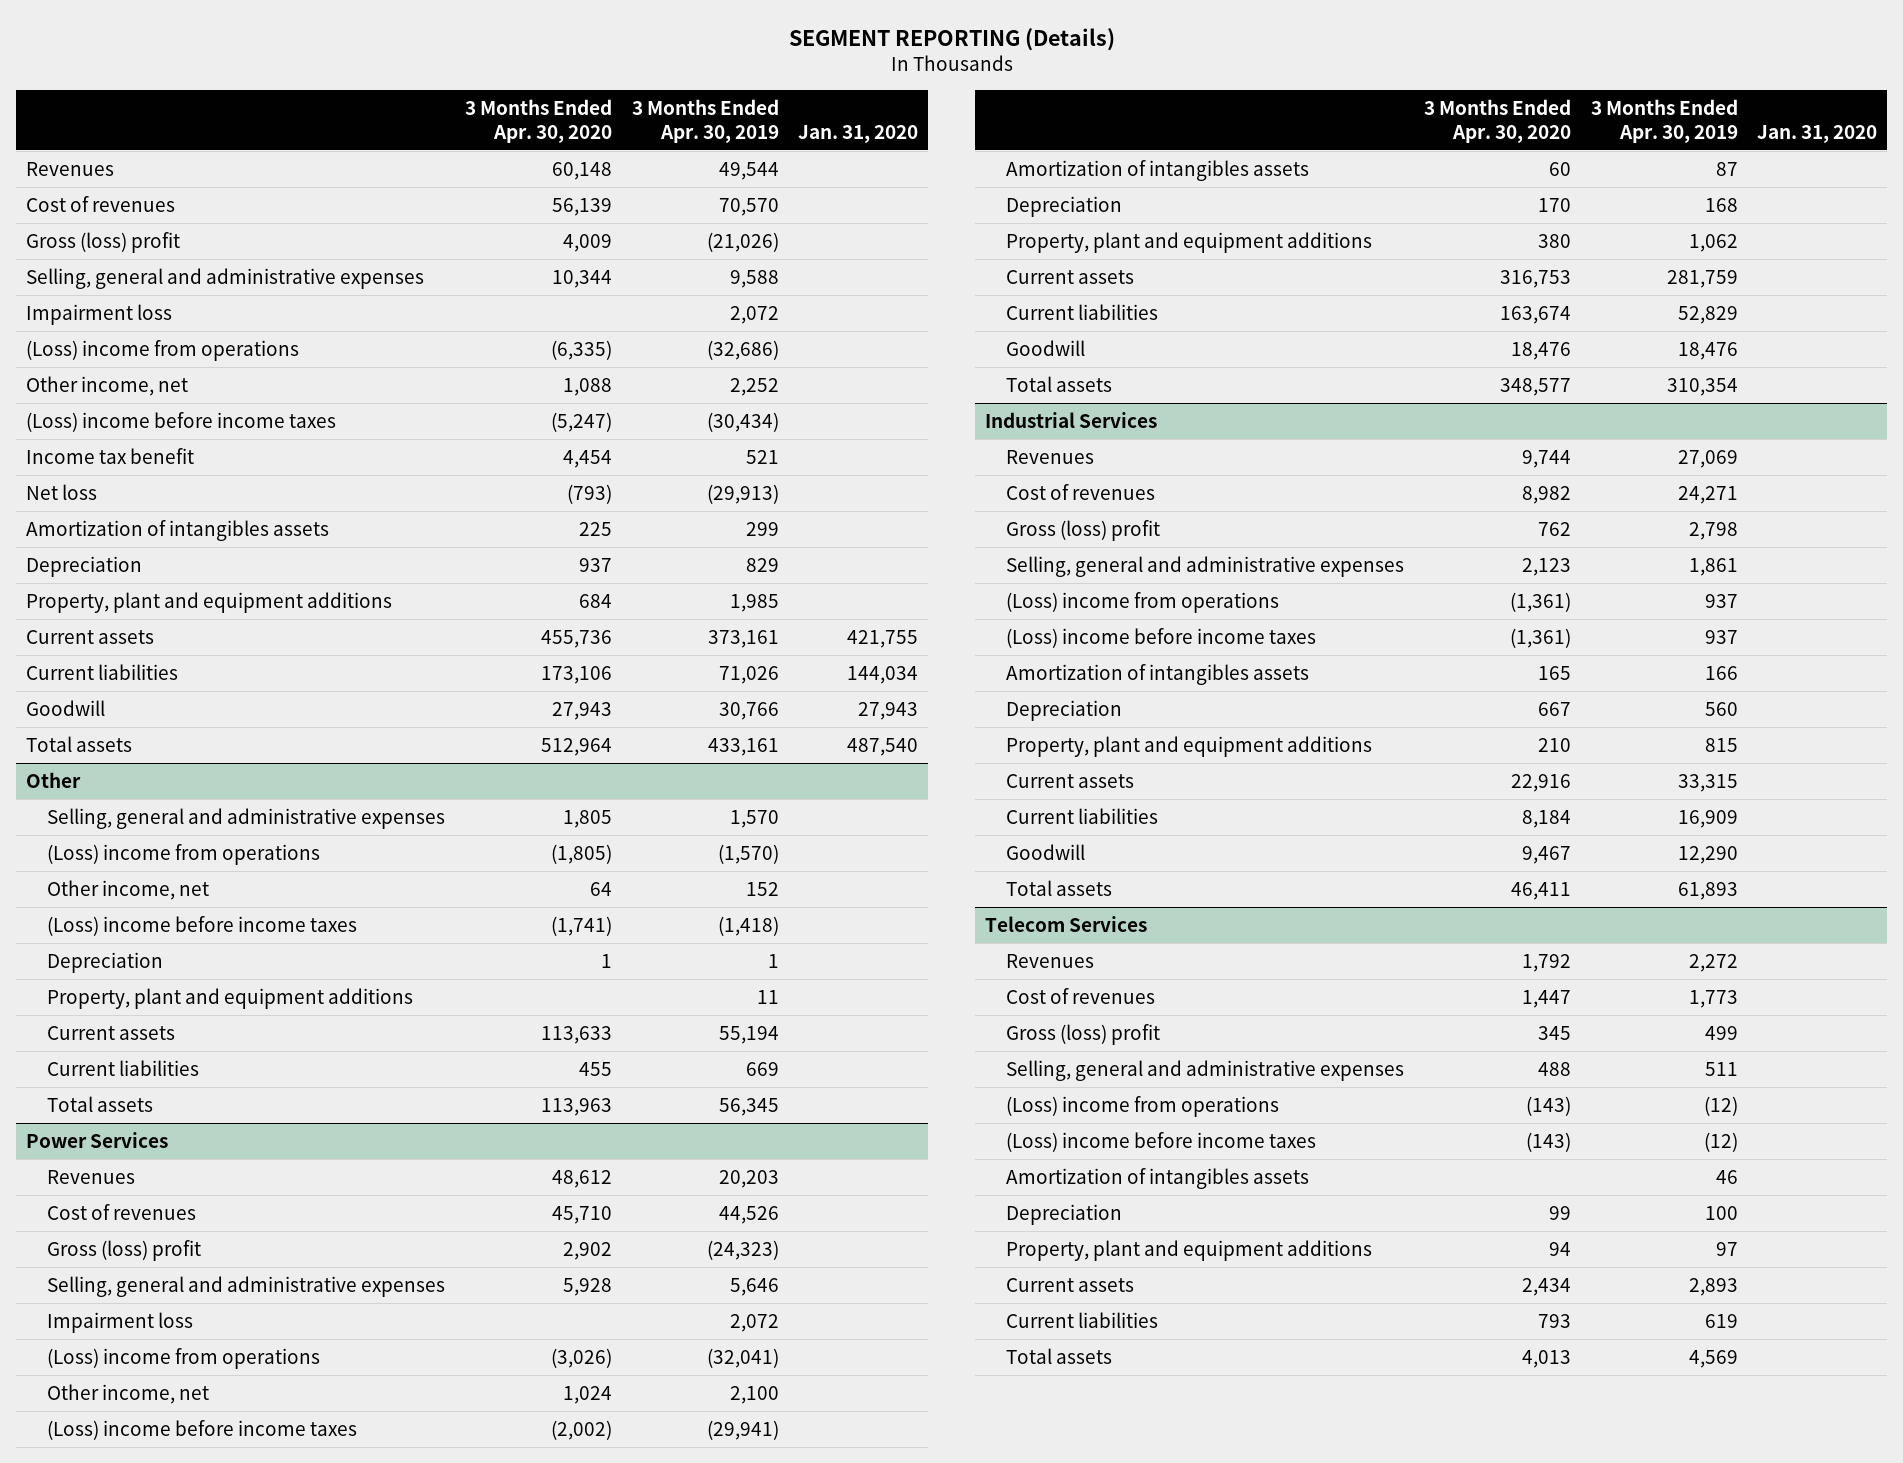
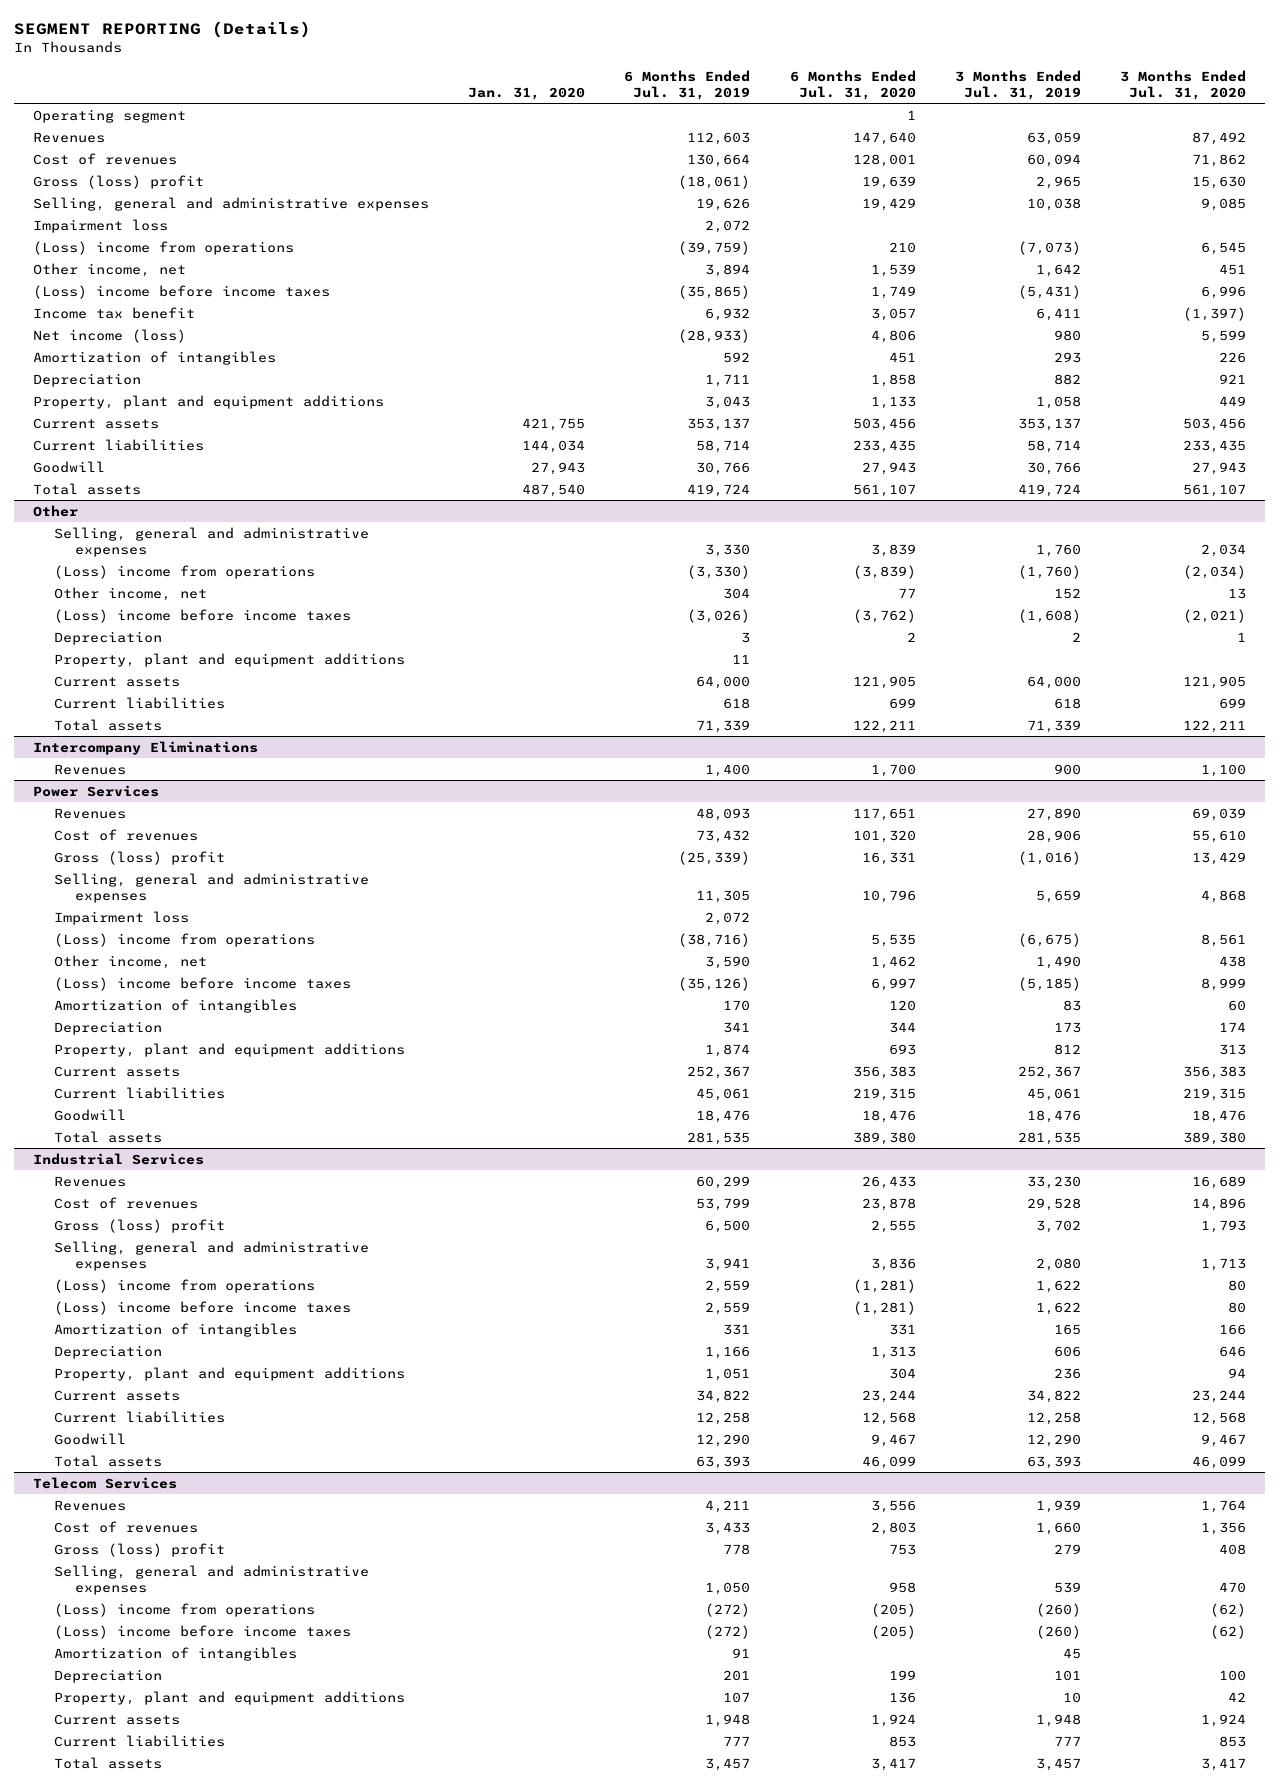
[464,98,612,143] 3 Months Ended Apr. 30, 2020 -> none
[631,98,779,143] 3 Months Ended Apr. 30, 2019 -> none
none -> [624,69,751,100] 6 Months Ended Jul. 31, 2019
none -> [789,69,916,100] 6 Months Ended Jul. 31, 2020
none -> [954,69,1081,100] 3 Months Ended Jul. 31, 2019
none -> [1119,69,1246,100] 3 Months Ended Jul. 31, 2020
none -> [33,108,187,123] Operating segment
[26,483,98,500] Net loss -> [33,328,187,343] Net income (loss)
[26,519,330,541] Amortization of intangibles assets -> [33,350,277,365] Amortization of intangibles
none -> [33,740,259,755] Intercompany Eliminations
none -> [53,763,126,775] Revenues
[1006,159,1310,181] Amortization of intangibles assets -> [53,998,297,1013] Amortization of intangibles
[1006,663,1310,685] Amortization of intangibles assets -> [53,1322,297,1337] Amortization of intangibles
[1006,1167,1310,1189] Amortization of intangibles assets -> [53,1646,297,1661] Amortization of intangibles

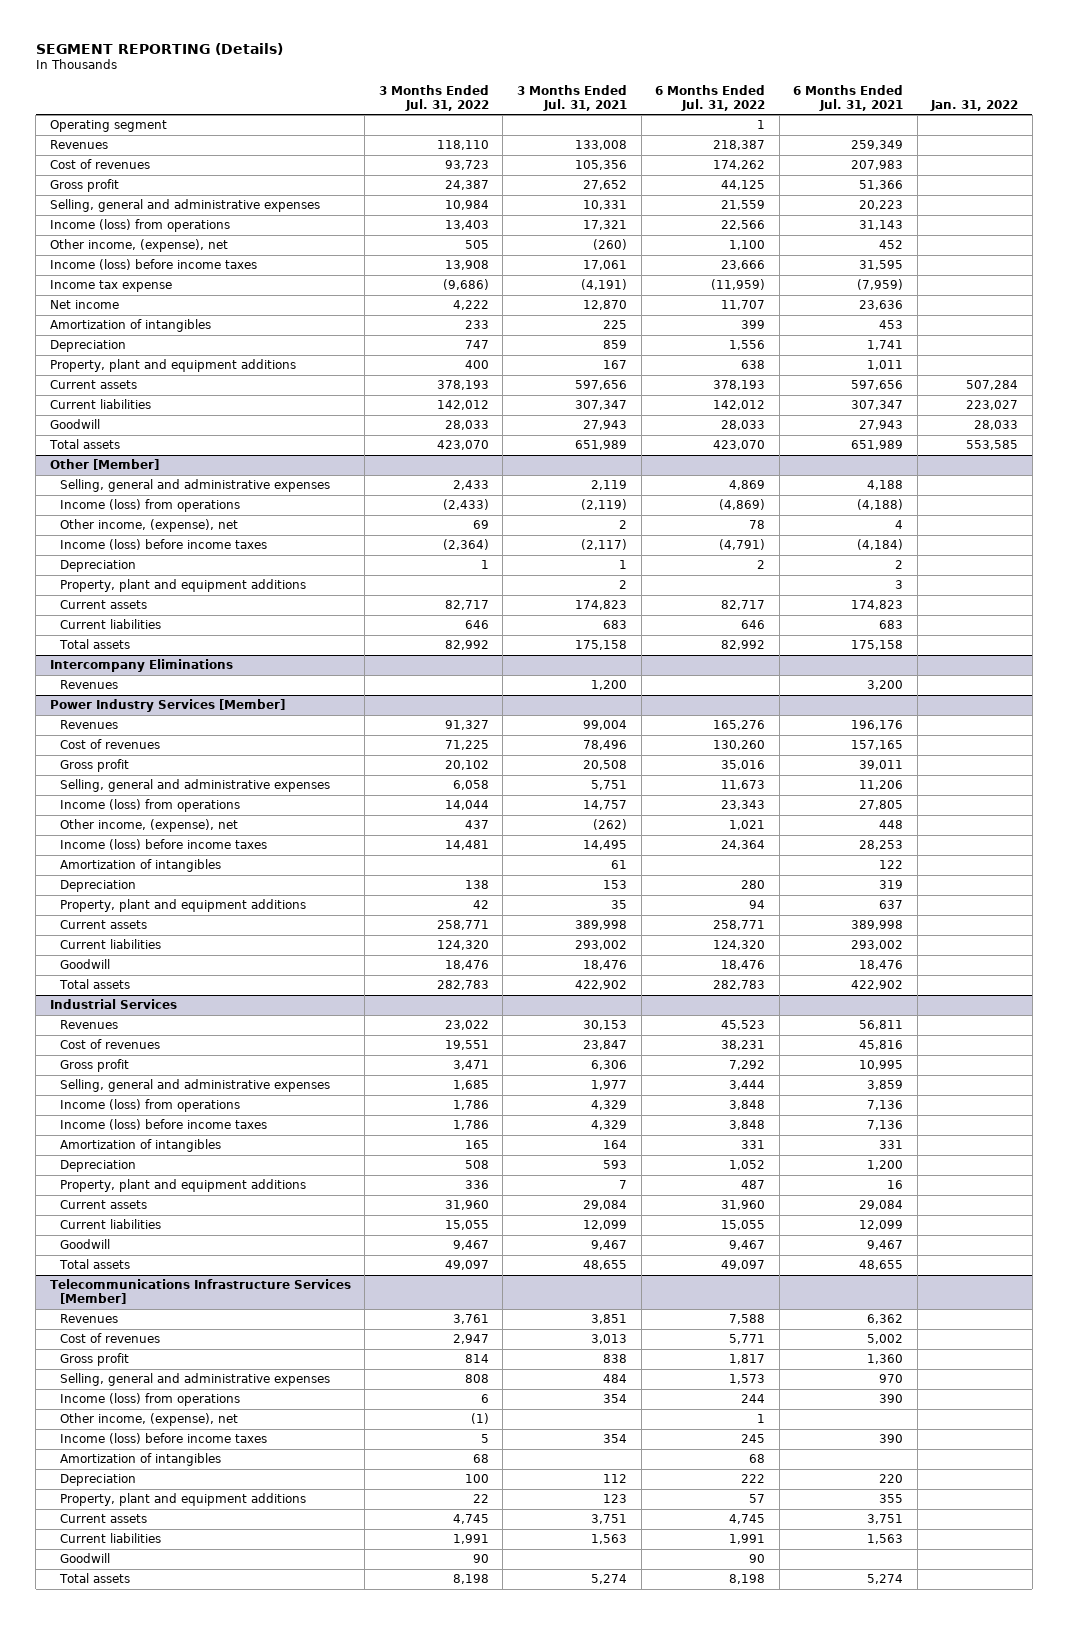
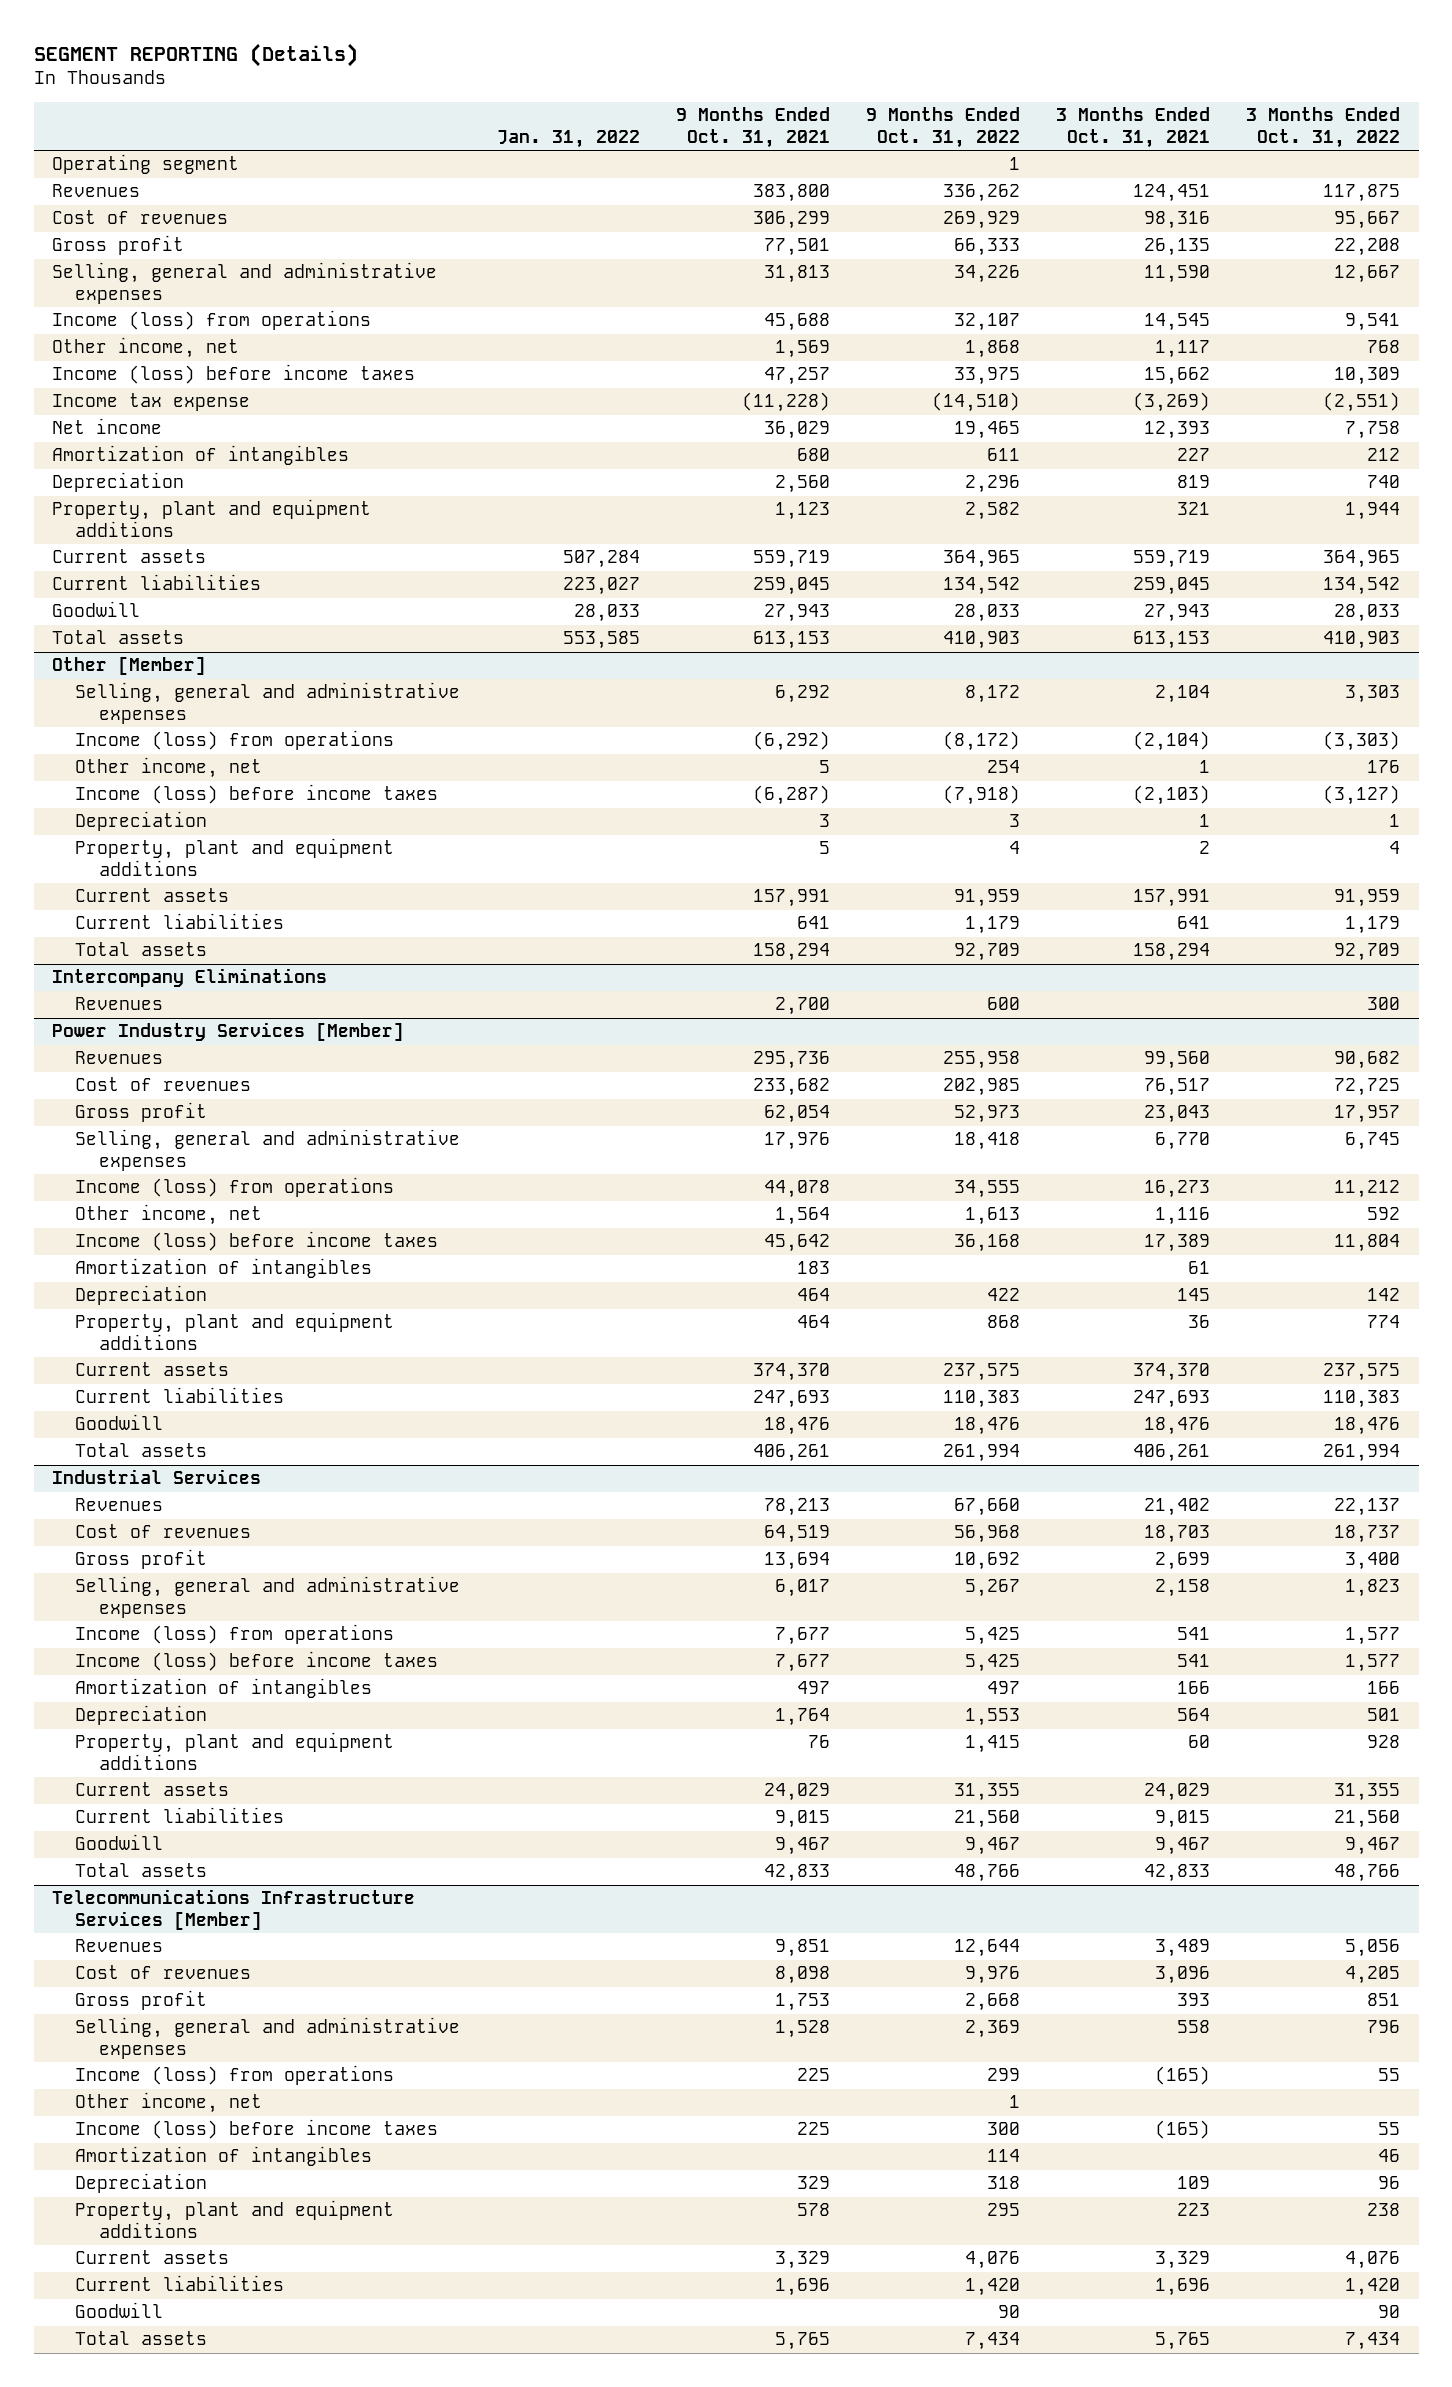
[378,85,489,111] 3 Months Ended Jul. 31, 2022 -> none
[516,85,627,111] 3 Months Ended Jul. 31, 2021 -> none
[655,85,766,111] 6 Months Ended Jul. 31, 2022 -> none
[793,85,904,111] 6 Months Ended Jul. 31, 2021 -> none
none -> [675,107,830,149] 9 Months Ended Oct. 31, 2021
none -> [866,107,1021,149] 9 Months Ended Oct. 31, 2022
none -> [1056,107,1211,149] 3 Months Ended Oct. 31, 2021
none -> [1246,107,1401,149] 3 Months Ended Oct. 31, 2022
[49,239,228,253] Other income, (expense), net -> [51,337,239,359] Other income, net
[59,519,238,533] Other income, (expense), net -> [75,757,263,779] Other income, net
[59,819,238,833] Other income, (expense), net -> [75,1204,263,1226] Other income, net
[59,1413,238,1427] Other income, (expense), net -> [75,2092,263,2114] Other income, net

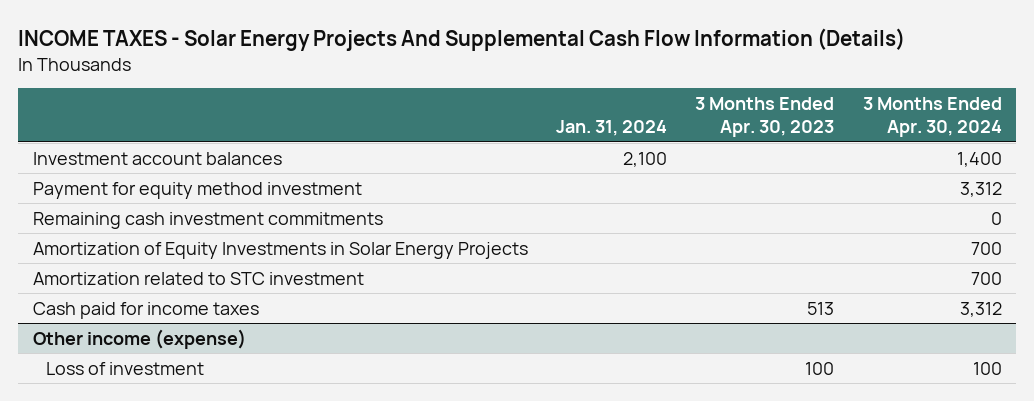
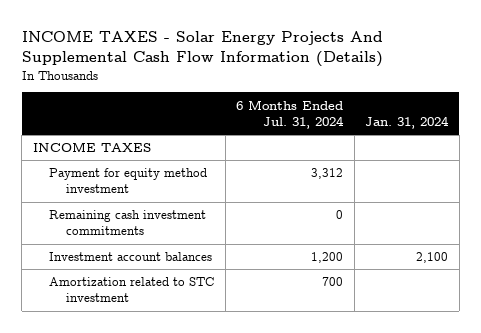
[695,97,835,138] 3 Months Ended Apr. 30, 2023 -> none
[862,97,1002,138] 3 Months Ended Apr. 30, 2024 -> none
none -> [236,99,345,129] 6 Months Ended Jul. 31, 2024
none -> [32,142,151,153] INCOME TAXES
[32,241,528,259] Amortization of Equity Investments in Solar Energy Projects -> none
[32,151,282,165] Investment account balances -> [49,252,213,262] Investment account balances
[32,301,259,319] Cash paid for income taxes -> none
[32,328,246,349] Other income (expense) -> none
[45,361,204,375] Loss of investment -> none

